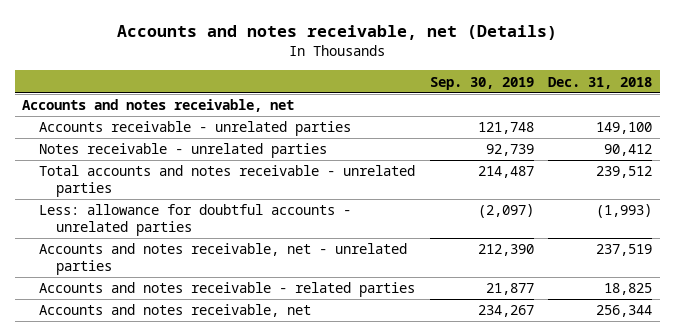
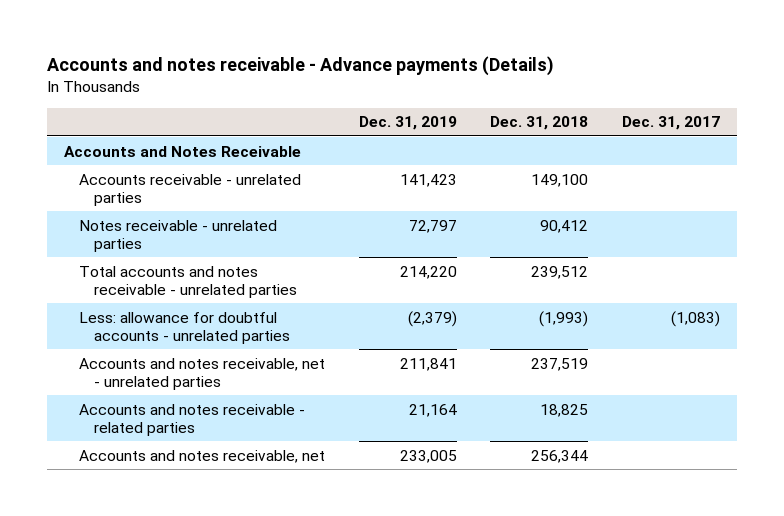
[117,24,558,40] Accounts and notes receivable, net (Details) -> [47,56,555,77] Accounts and notes receivable - Advance payments (Details)
[429,76,534,90] Sep. 30, 2019 -> none
none -> [358,116,457,131] Dec. 31, 2019
none -> [622,116,721,131] Dec. 31, 2017
[22,99,295,113] Accounts and notes receivable, net -> [64,145,302,157] Accounts and Notes Receivable

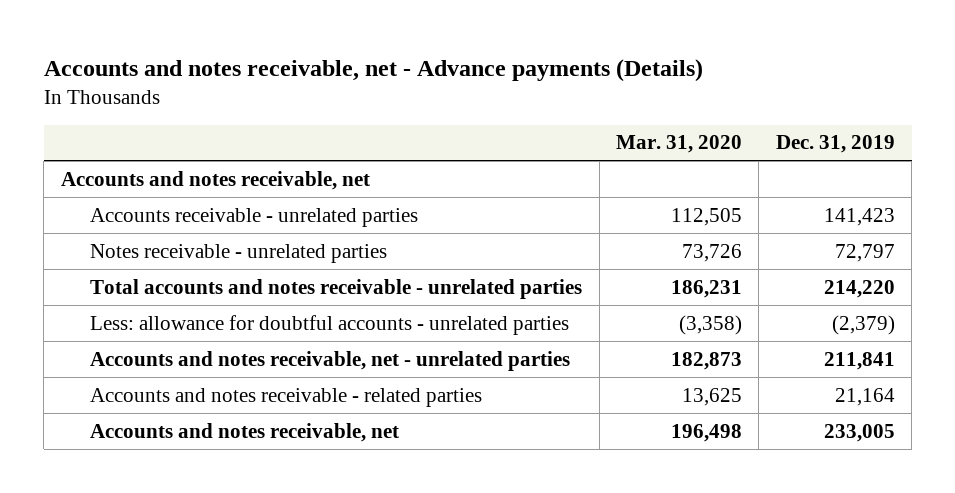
[47,56,555,77] Accounts and notes receivable - Advance payments (Details) -> [43,58,703,82] Accounts and notes receivable, net - Advance payments (Details)
[490,116,589,131] Dec. 31, 2018 -> none
[622,116,721,131] Dec. 31, 2017 -> none
none -> [616,135,743,154] Mar. 31, 2020
[64,145,302,157] Accounts and Notes Receivable -> [60,170,370,190] Accounts and notes receivable, net

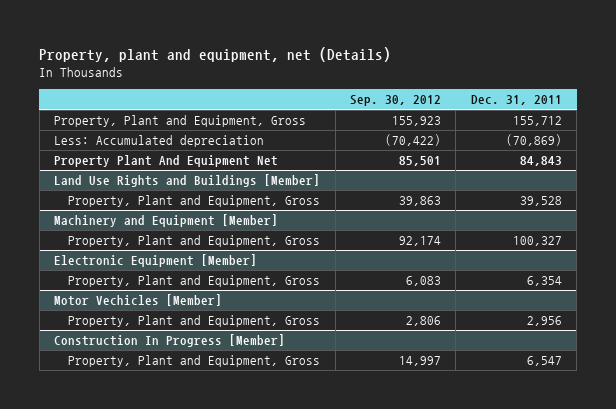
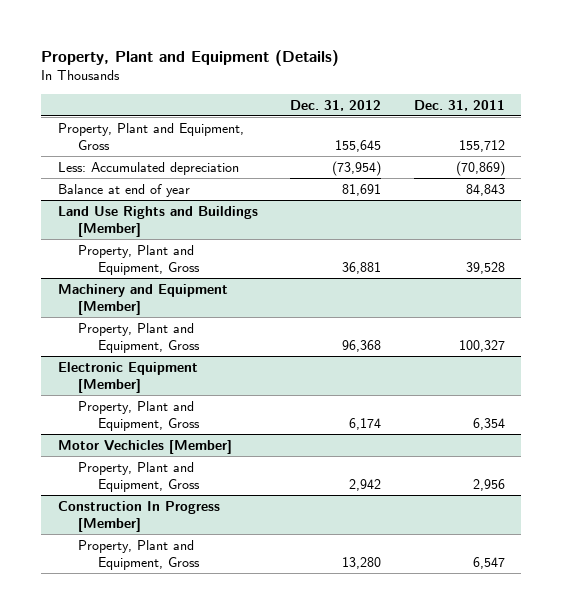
[39,47,392,63] Property, plant and equipment, net (Details) -> [41,50,340,67] Property, Plant and Equipment (Details)
[349,95,441,107] Sep. 30, 2012 -> none
none -> [290,99,382,111] Dec. 31, 2012
[54,154,279,167] Property Plant And Equipment Net -> [57,183,190,197] Balance at end of year

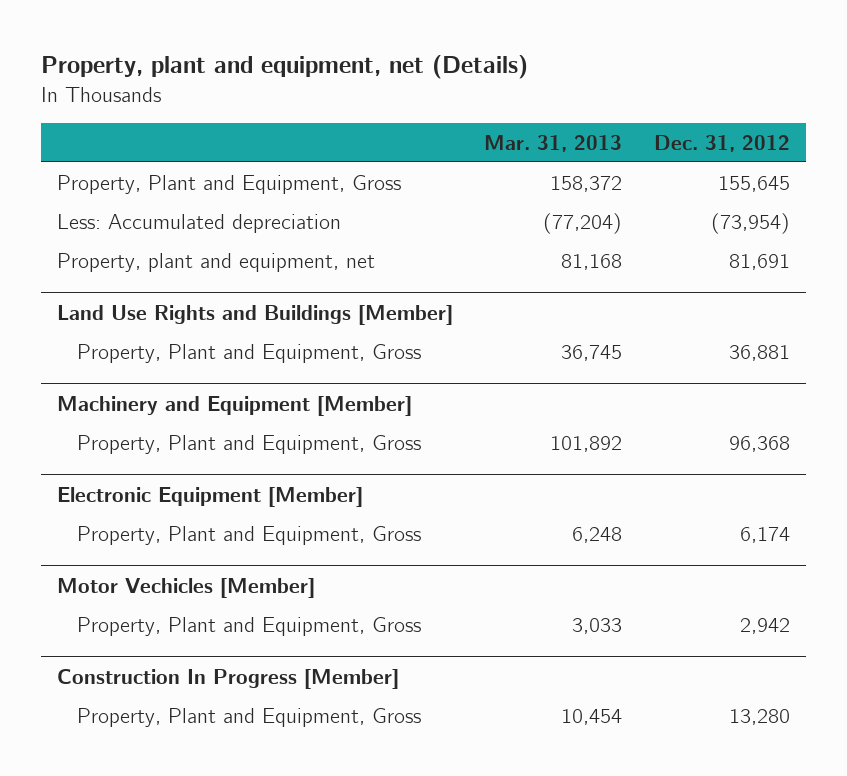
[41,50,340,67] Property, Plant and Equipment (Details) -> [40,55,528,80] Property, plant and equipment, net (Details)
[413,99,505,111] Dec. 31, 2011 -> none
none -> [484,134,623,152] Mar. 31, 2013
[57,183,190,197] Balance at end of year -> [56,252,375,272] Property, plant and equipment, net

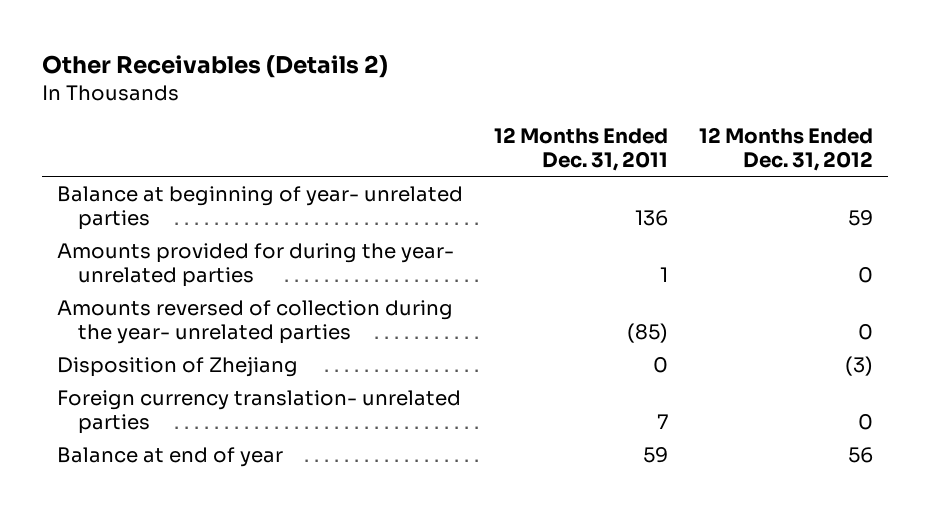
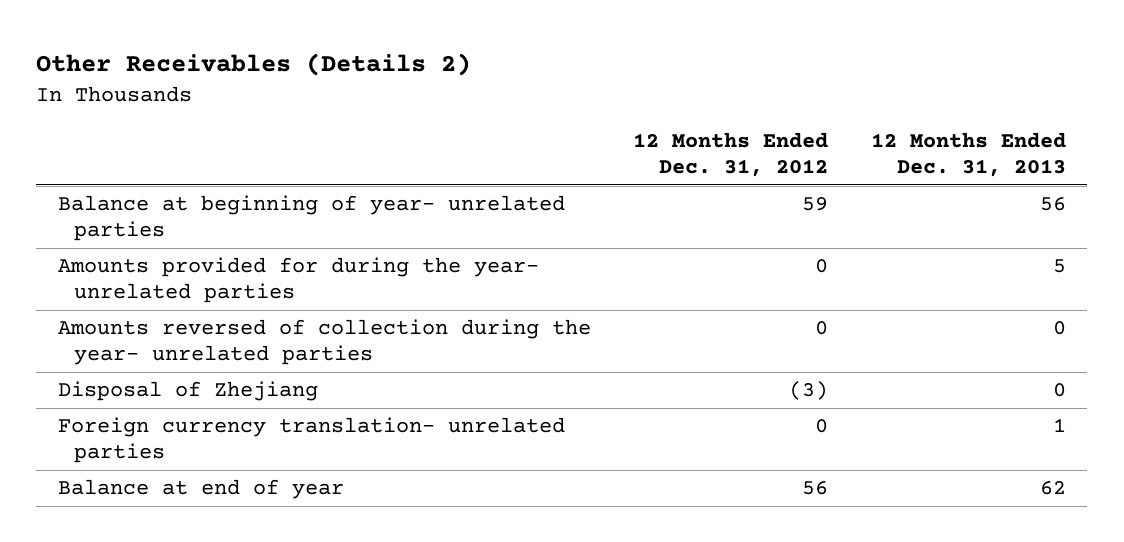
[494,126,669,171] 12 Months Ended Dec. 31, 2011 -> none
none -> [871,132,1067,178] 12 Months Ended Dec. 31, 2013
[57,356,299,377] Disposition of Zhejiang -> [57,381,318,402] Disposal of Zhejiang

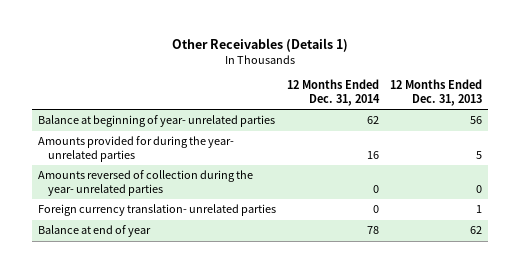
[36,52,472,76] Other Receivables (Details 2) -> [171,37,348,52] Other Receivables (Details 1)
[633,132,829,178] 12 Months Ended Dec. 31, 2012 -> none
none -> [286,79,380,106] 12 Months Ended Dec. 31, 2014
[57,381,318,402] Disposal of Zhejiang -> none

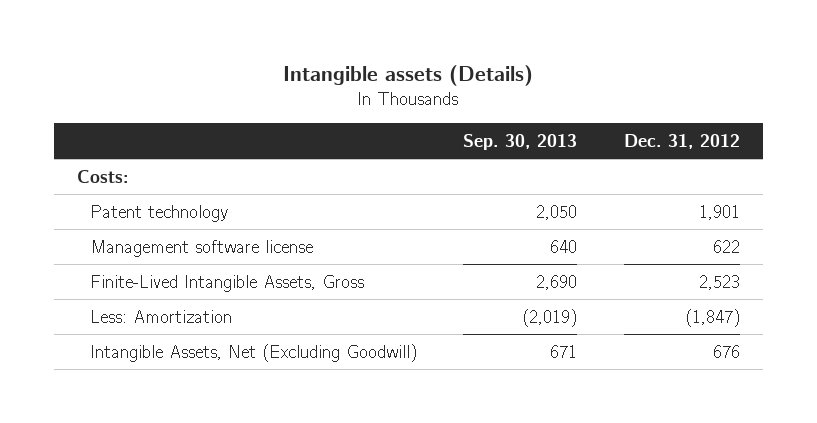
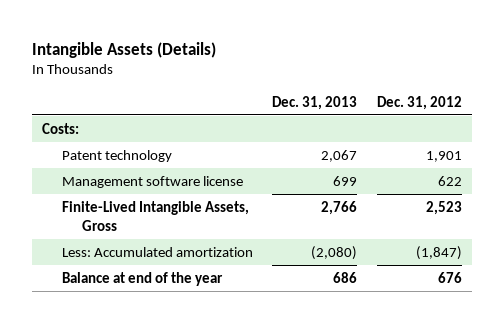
[283,65,534,87] Intangible assets (Details) -> [31,41,216,58] Intangible Assets (Details)
[463,133,578,150] Sep. 30, 2013 -> none
none -> [272,95,358,110] Dec. 31, 2013
[89,309,232,323] Less: Amortization -> [61,246,253,257] Less: Accumulated amortization
[89,343,417,362] Intangible Assets, Net (Excluding Goodwill) -> [61,271,223,286] Balance at end of the year

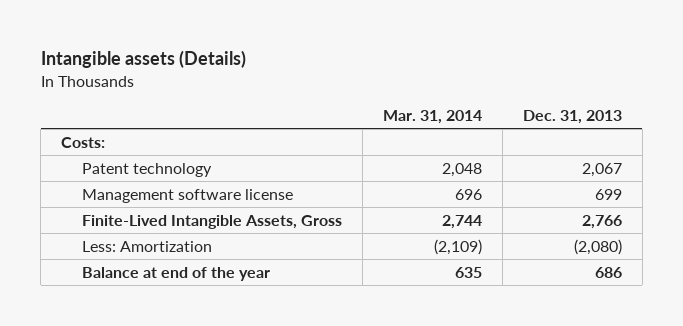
[31,41,216,58] Intangible Assets (Details) -> [40,50,246,69] Intangible assets (Details)
[377,95,463,110] Dec. 31, 2012 -> none
none -> [382,110,482,125] Mar. 31, 2014
[61,246,253,257] Less: Accumulated amortization -> [81,240,212,252] Less: Amortization

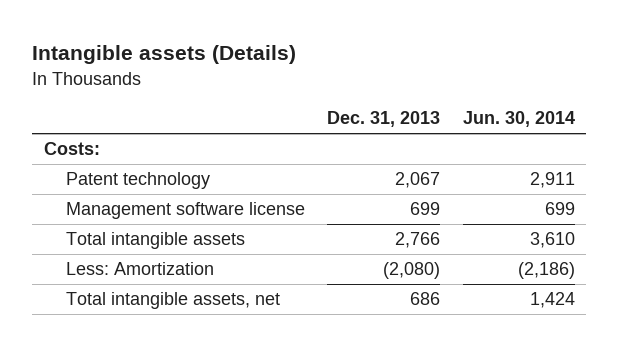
[382,110,482,125] Mar. 31, 2014 -> none
none -> [462,111,575,128] Jun. 30, 2014
[81,214,342,229] Finite-Lived Intangible Assets, Gross -> [65,232,245,250] Total intangible assets
[81,266,270,281] Balance at end of the year -> [65,292,280,310] Total intangible assets, net

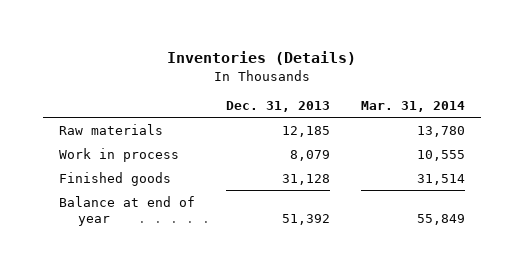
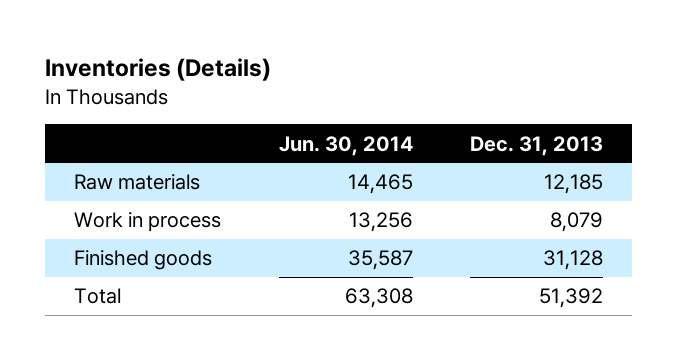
[361,100,466,112] Mar. 31, 2014 -> none
none -> [278,135,413,156] Jun. 30, 2014
[58,195,195,227] Balance at end of year -> [73,288,121,305] Total

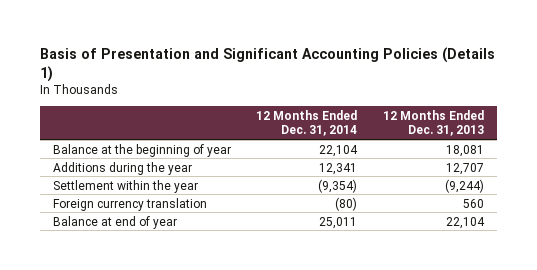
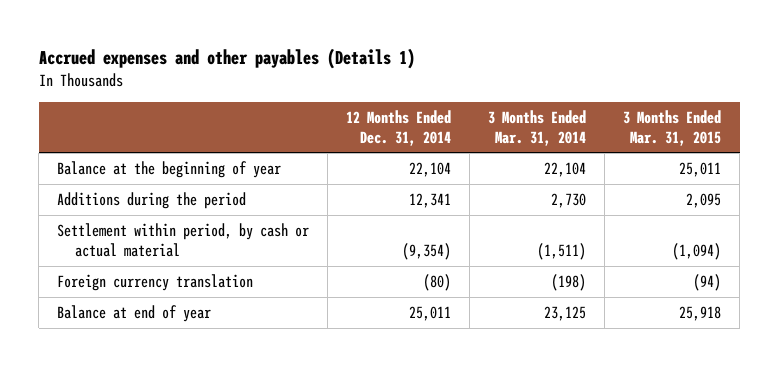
[39,46,495,82] Basis of Presentation and Significant Accounting Policies (Details 1) -> [38,47,415,69] Accrued expenses and other payables (Details 1)
[383,109,485,137] 12 Months Ended Dec. 31, 2013 -> none
none -> [488,109,587,146] 3 Months Ended Mar. 31, 2014
none -> [623,109,722,146] 3 Months Ended Mar. 31, 2015
[52,161,192,175] Additions during the year -> [57,192,247,210] Additions during the period
[52,179,198,193] Settlement within the year -> [57,223,310,257] Settlement within period, by cash or actual material

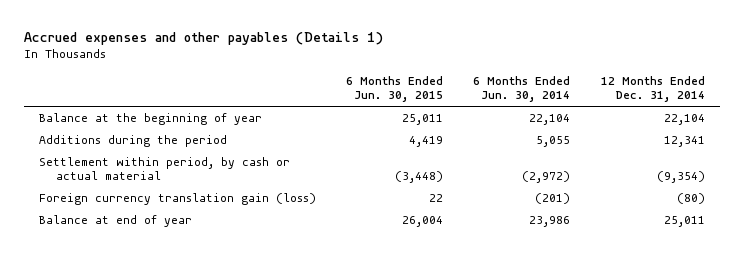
[488,109,587,146] 3 Months Ended Mar. 31, 2014 -> none
[623,109,722,146] 3 Months Ended Mar. 31, 2015 -> none
none -> [346,76,444,103] 6 Months Ended Jun. 30, 2015
none -> [473,76,571,103] 6 Months Ended Jun. 30, 2014
[57,274,254,292] Foreign currency translation -> [38,192,316,205] Foreign currency translation gain (loss)

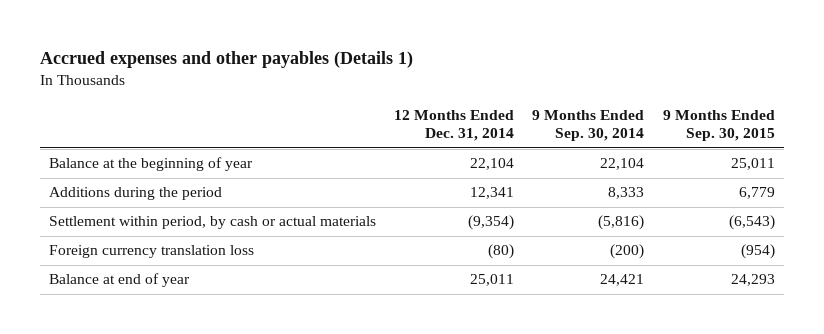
[346,76,444,103] 6 Months Ended Jun. 30, 2015 -> none
[473,76,571,103] 6 Months Ended Jun. 30, 2014 -> none
none -> [532,110,645,142] 9 Months Ended Sep. 30, 2014
none -> [662,110,775,142] 9 Months Ended Sep. 30, 2015
[38,156,290,180] Settlement within period, by cash or actual material -> [49,216,377,230] Settlement within period, by cash or actual materials
[38,192,316,205] Foreign currency translation gain (loss) -> [49,245,255,259] Foreign currency translation loss

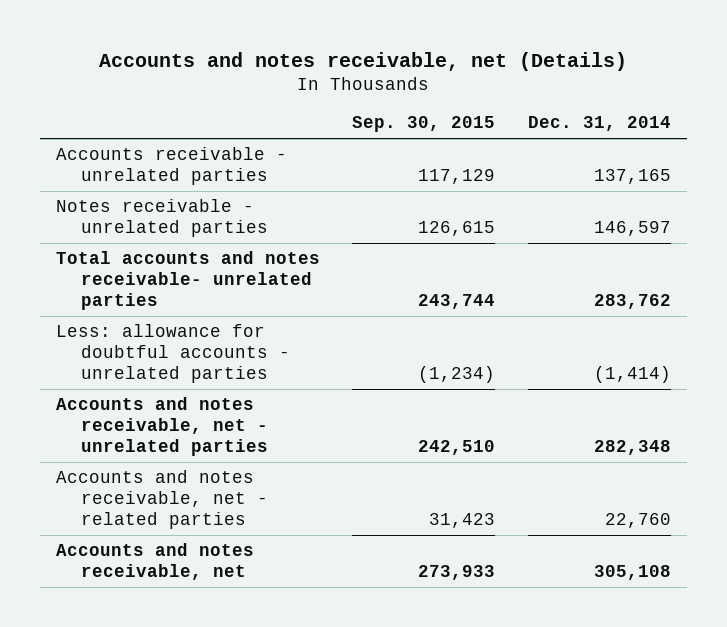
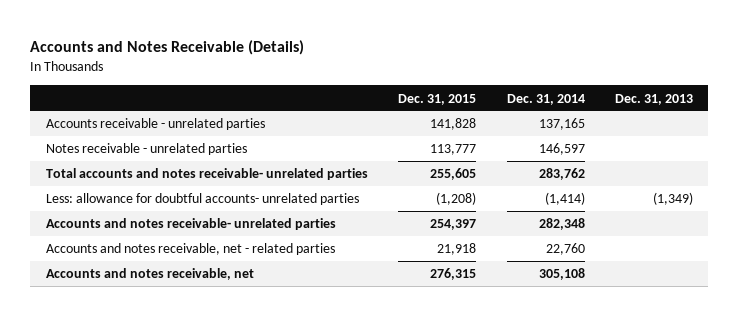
[99,51,628,71] Accounts and notes receivable, net (Details) -> [30,40,305,56] Accounts and Notes Receivable (Details)
[352,116,496,133] Sep. 30, 2015 -> none
none -> [398,93,477,105] Dec. 31, 2015
none -> [615,93,694,105] Dec. 31, 2013
[56,324,291,384] Less: allowance for doubtful accounts - unrelated parties -> [45,193,359,206] Less: allowance for doubtful accounts- unrelated parties
[56,397,269,457] Accounts and notes receivable, net - unrelated parties -> [45,218,336,231] Accounts and notes receivable- unrelated parties

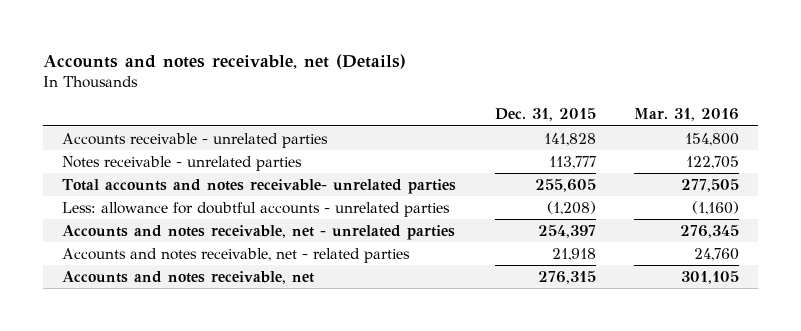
[30,40,305,56] Accounts and Notes Receivable (Details) -> [42,53,406,69] Accounts and notes receivable, net (Details)
[506,93,585,105] Dec. 31, 2014 -> none
[615,93,694,105] Dec. 31, 2013 -> none
none -> [633,108,739,122] Mar. 31, 2016
[45,193,359,206] Less: allowance for doubtful accounts- unrelated parties -> [62,201,451,217] Less: allowance for doubtful accounts - unrelated parties
[45,218,336,231] Accounts and notes receivable- unrelated parties -> [62,224,456,240] Accounts and notes receivable, net - unrelated parties

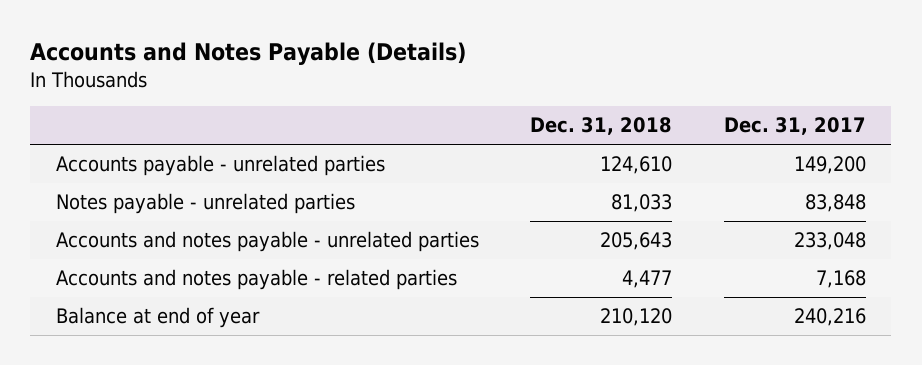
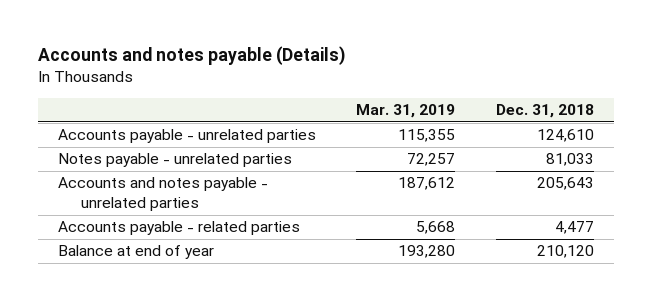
[30,42,467,66] Accounts and Notes Payable (Details) -> [37,46,346,66] Accounts and notes payable (Details)
[723,117,866,136] Dec. 31, 2017 -> none
none -> [356,104,456,119] Mar. 31, 2019
[56,269,458,291] Accounts and notes payable - related parties -> [57,221,300,236] Accounts payable - related parties

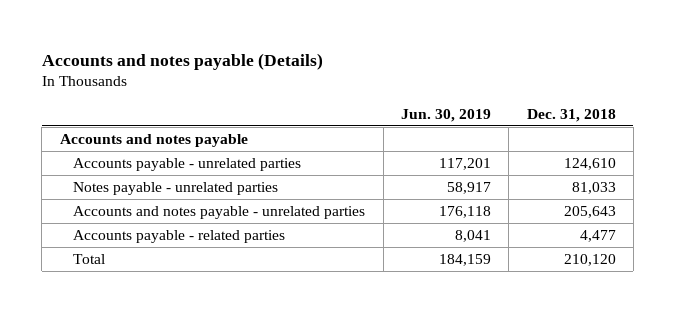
[356,104,456,119] Mar. 31, 2019 -> none
none -> [400,108,491,122] Jun. 30, 2019
none -> [59,134,248,148] Accounts and notes payable
[57,245,214,260] Balance at end of year -> [73,254,106,265] Total

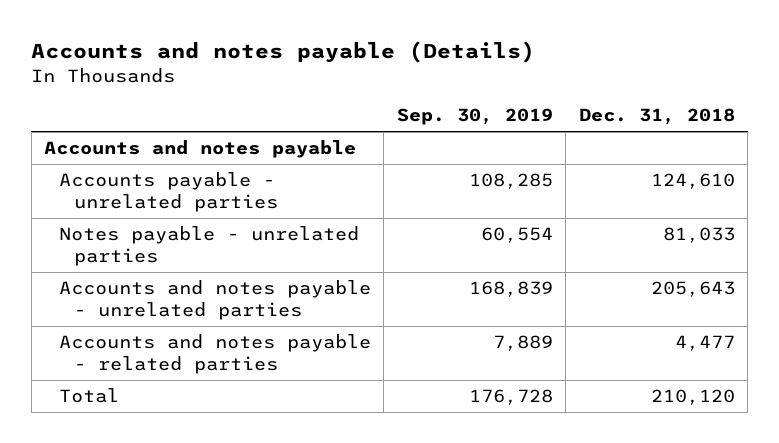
[400,108,491,122] Jun. 30, 2019 -> none
none -> [396,108,553,126] Sep. 30, 2019
[73,230,286,244] Accounts payable - related parties -> [58,333,371,374] Accounts and notes payable - related parties

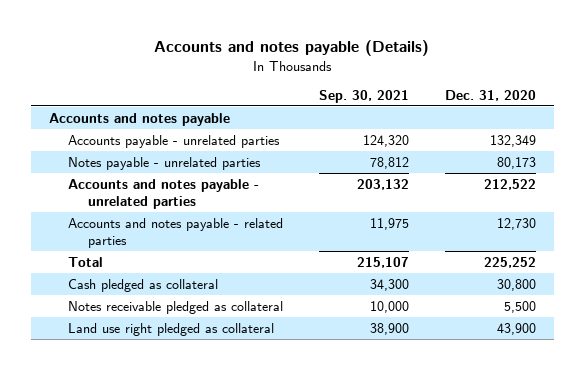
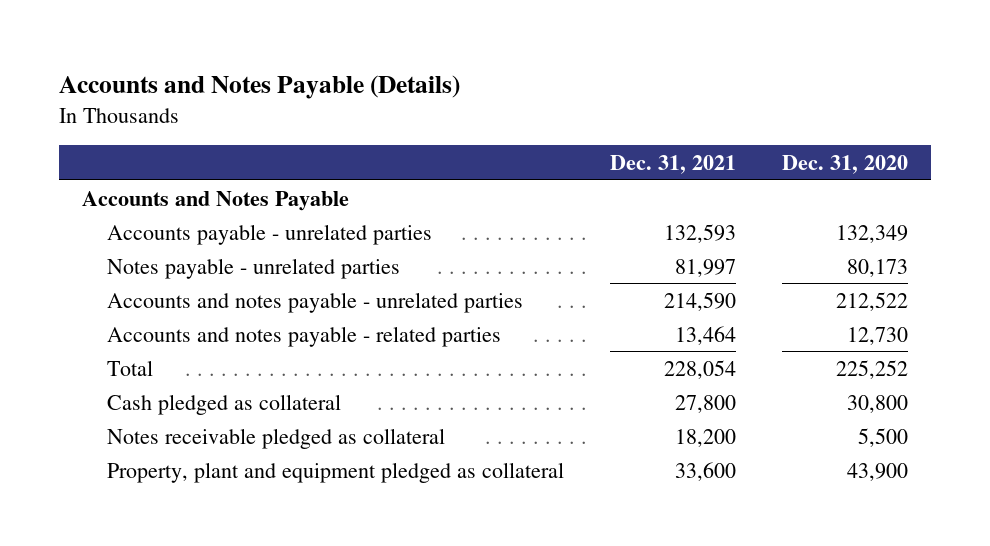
[154,40,430,57] Accounts and notes payable (Details) -> [58,75,460,100] Accounts and Notes Payable (Details)
[319,89,410,103] Sep. 30, 2021 -> none
none -> [610,155,737,175] Dec. 31, 2021
[48,112,230,126] Accounts and notes payable -> [81,190,349,211] Accounts and Notes Payable
[68,322,275,336] Land use right pledged as collateral -> [107,461,565,483] Property, plant and equipment pledged as collateral

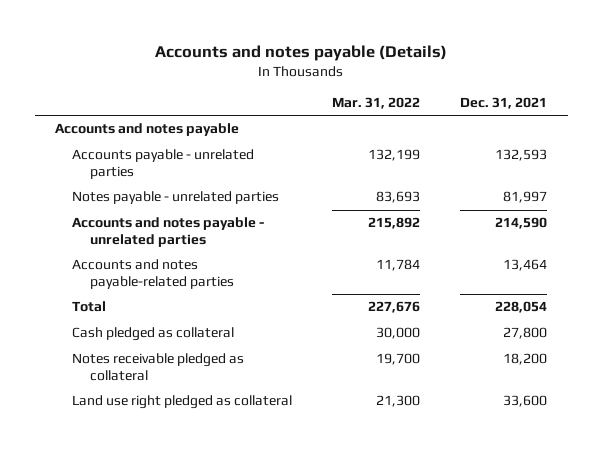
[58,75,460,100] Accounts and Notes Payable (Details) -> [155,44,448,61] Accounts and notes payable (Details)
[782,155,909,175] Dec. 31, 2020 -> none
none -> [332,97,421,110] Mar. 31, 2022
[81,190,349,211] Accounts and Notes Payable -> [54,123,239,137] Accounts and notes payable
[107,325,502,347] Accounts and notes payable - related parties -> [72,259,234,289] Accounts and notes payable-related parties
[107,461,565,483] Property, plant and equipment pledged as collateral -> [72,395,293,410] Land use right pledged as collateral

